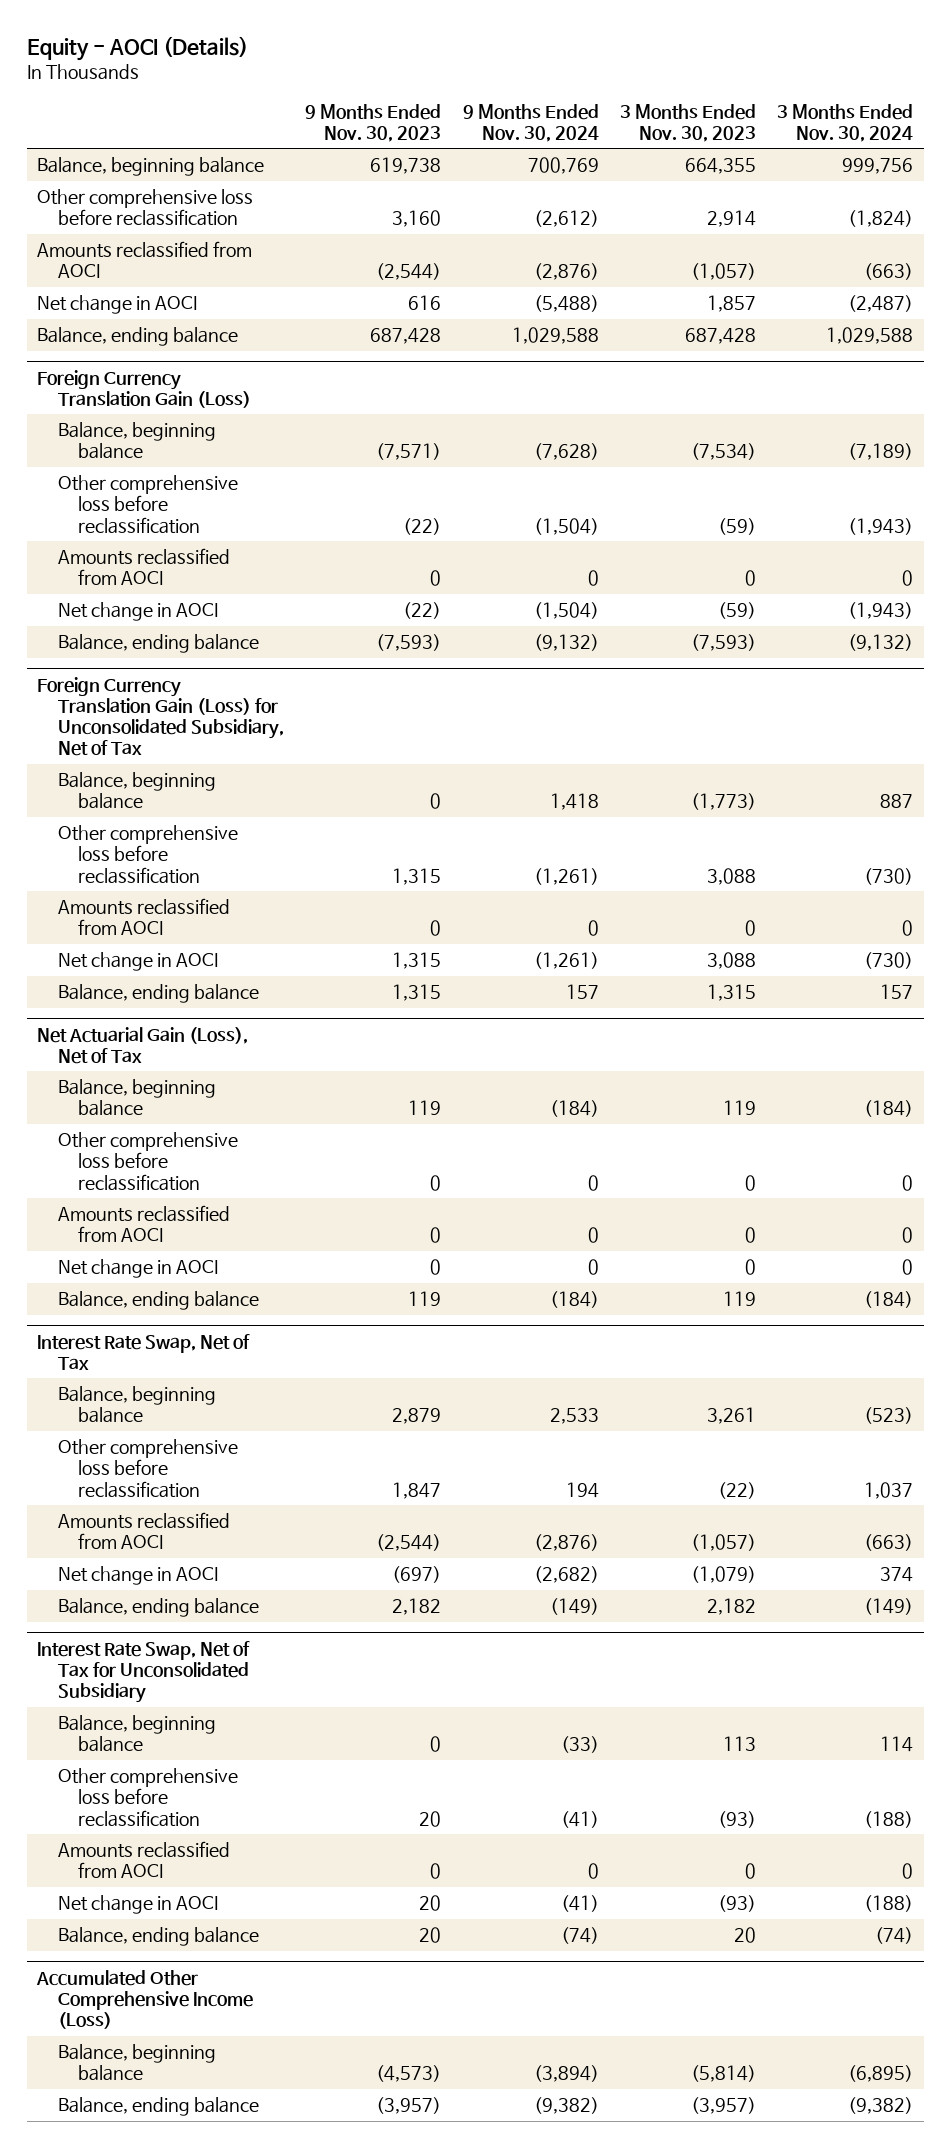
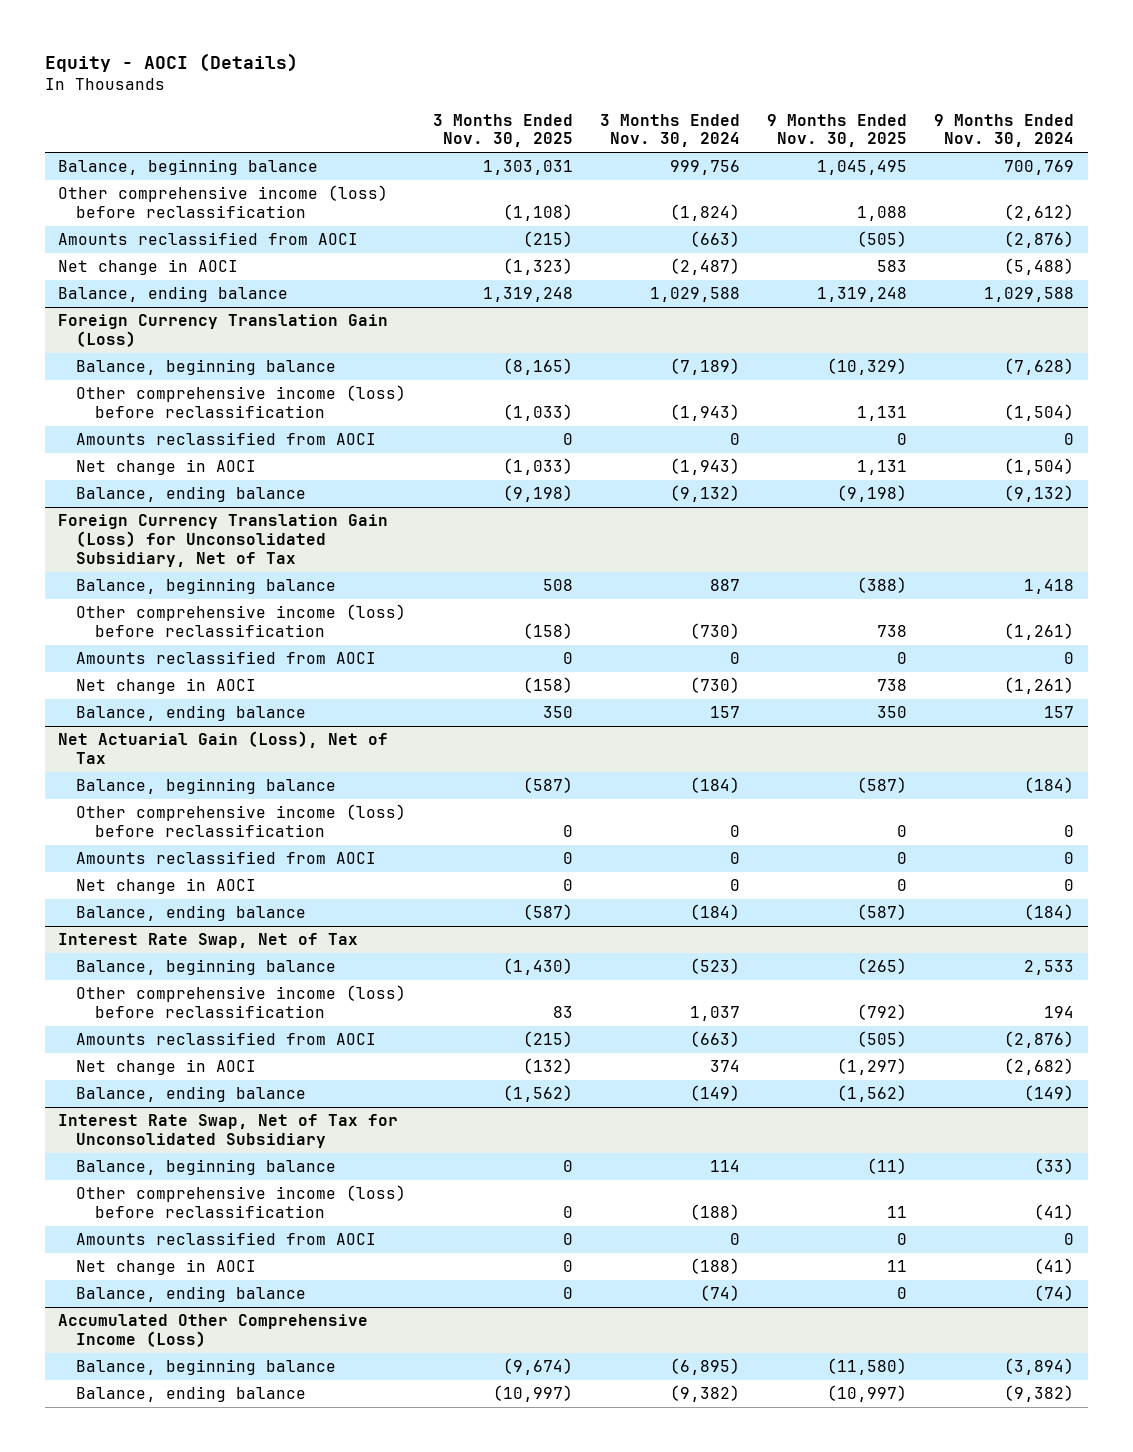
[305,103,442,143] 9 Months Ended Nov. 30, 2023 -> none
[619,103,756,143] 3 Months Ended Nov. 30, 2023 -> none
none -> [433,113,574,148] 3 Months Ended Nov. 30, 2025
none -> [767,113,908,148] 9 Months Ended Nov. 30, 2025
[37,189,254,227] Other comprehensive loss before reclassification -> [58,185,389,219] Other comprehensive income (loss) before reclassification
[57,475,238,534] Other comprehensive loss before reclassification -> [76,385,407,419] Other comprehensive income (loss) before reclassification
[57,825,238,884] Other comprehensive loss before reclassification -> [76,604,407,638] Other comprehensive income (loss) before reclassification
[57,1132,238,1191] Other comprehensive loss before reclassification -> [76,804,407,838] Other comprehensive income (loss) before reclassification
[57,1439,238,1498] Other comprehensive loss before reclassification -> [76,985,407,1019] Other comprehensive income (loss) before reclassification
[57,1768,238,1827] Other comprehensive loss before reclassification -> [76,1185,407,1219] Other comprehensive income (loss) before reclassification

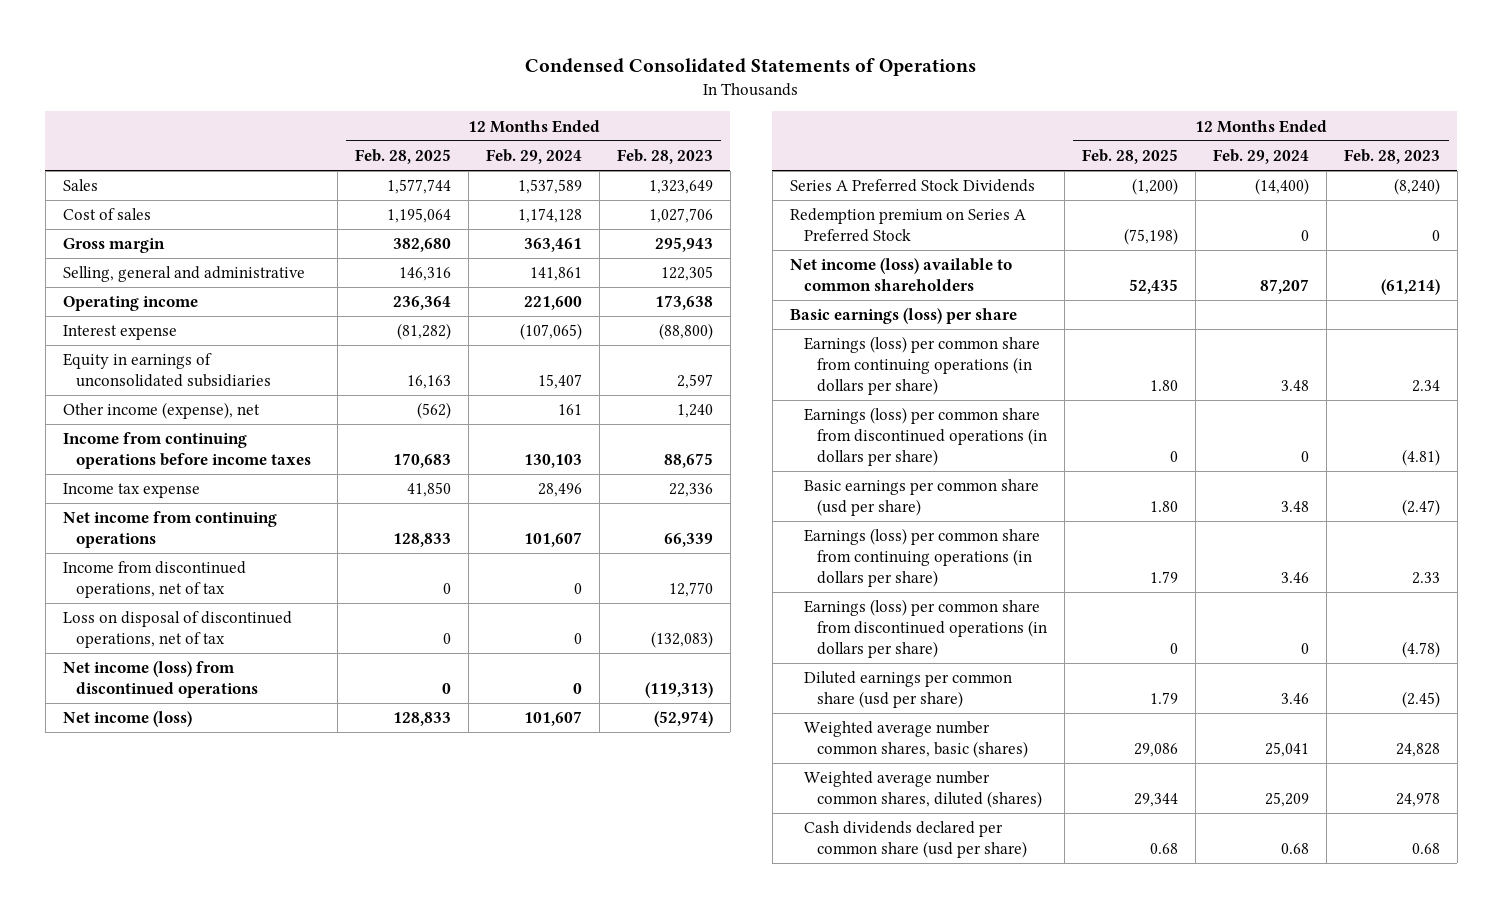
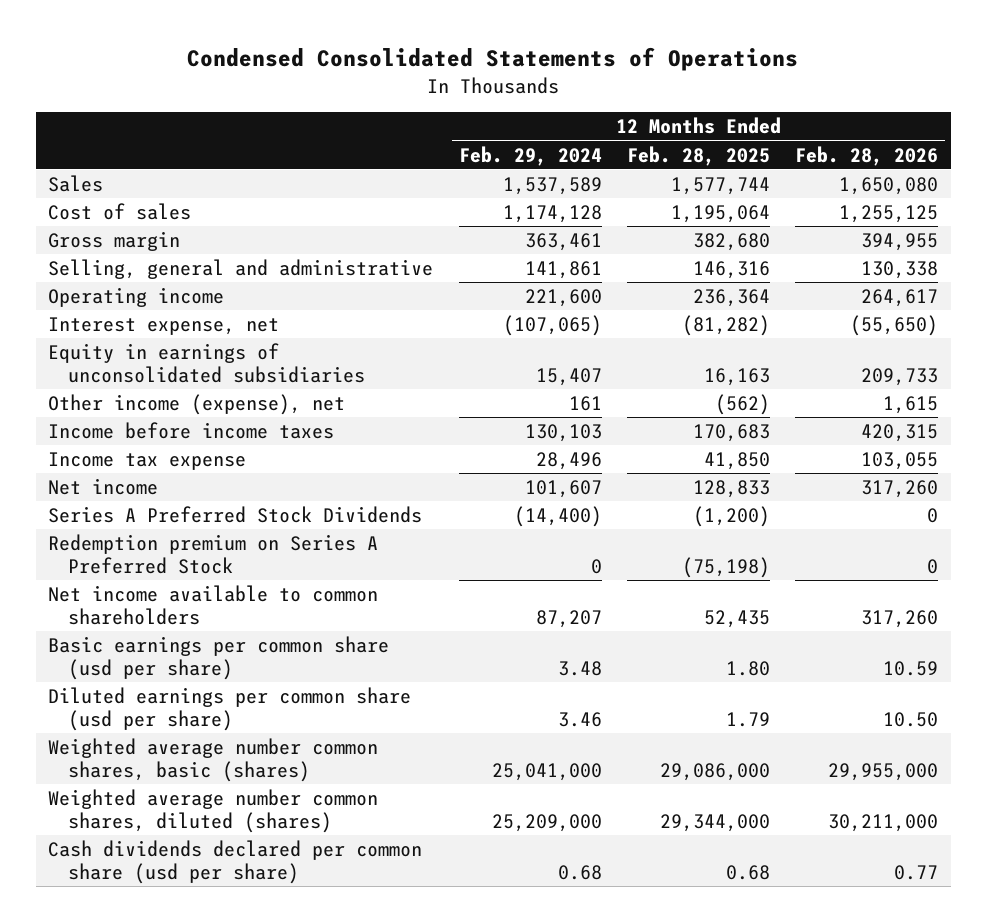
[616,149,713,165] Feb. 28, 2023 -> none
none -> [795,145,939,166] Feb. 28, 2026
[62,325,177,341] Interest expense -> [48,317,280,336] Interest expense, net
[62,432,312,470] Income from continuing operations before income taxes -> [48,422,335,440] Income before income taxes
[62,511,277,549] Net income from continuing operations -> none
[62,561,246,599] Income from discontinued operations, net of tax -> none
[62,611,292,649] Loss on disposal of discontinued operations, net of tax -> none
[62,661,259,699] Net income (loss) from discontinued operations -> none
[62,711,192,728] Net income (loss) -> [48,478,159,496] Net income
[789,308,1017,325] Basic earnings (loss) per share -> none
[803,336,1040,395] Earnings (loss) per common share from continuing operations (in dollars per share) -> none
[803,407,1048,466] Earnings (loss) per common share from discontinued operations (in dollars per share) -> none
[789,258,1012,292] Net income (loss) available to common shareholders -> [48,585,379,625] Net income available to common shareholders
[803,528,1040,587] Earnings (loss) per common share from continuing operations (in dollars per share) -> none
[803,599,1048,658] Earnings (loss) per common share from discontinued operations (in dollars per share) -> none
[1134,743,1179,758] 29,086 -> [660,762,771,781] 29,086,000
[1264,742,1309,758] 25,041 -> [491,762,602,781] 25,041,000
[1134,793,1179,808] 29,344 -> [660,813,771,832] 29,344,000
[1264,792,1309,808] 25,209 -> [491,813,602,832] 25,209,000

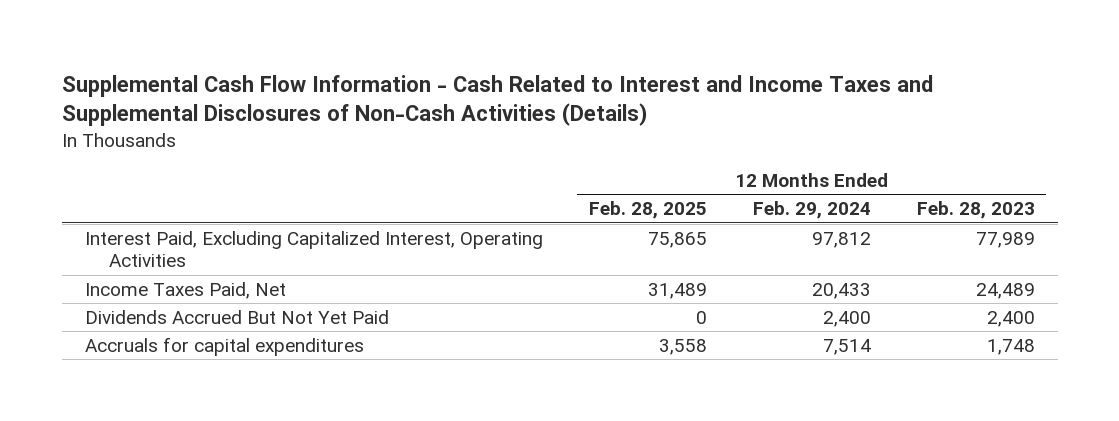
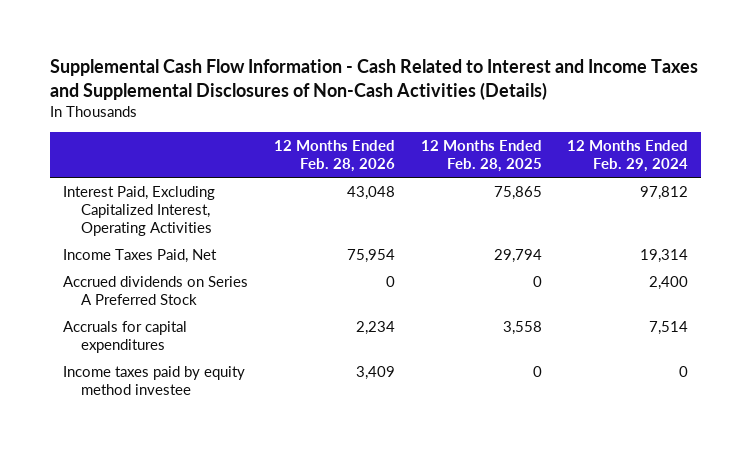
[916,201,1035,220] Feb. 28, 2023 -> none
none -> [273,140,395,172] 12 Months Ended Feb. 28, 2026
[647,282,707,299] 31,489 -> [493,248,542,263] 29,794
[811,282,871,299] 20,433 -> [640,248,689,263] 19,314
[84,309,389,324] Dividends Accrued But Not Yet Paid -> [62,275,248,305] Accrued dividends on Series A Preferred Stock
none -> [62,365,245,395] Income taxes paid by equity method investee

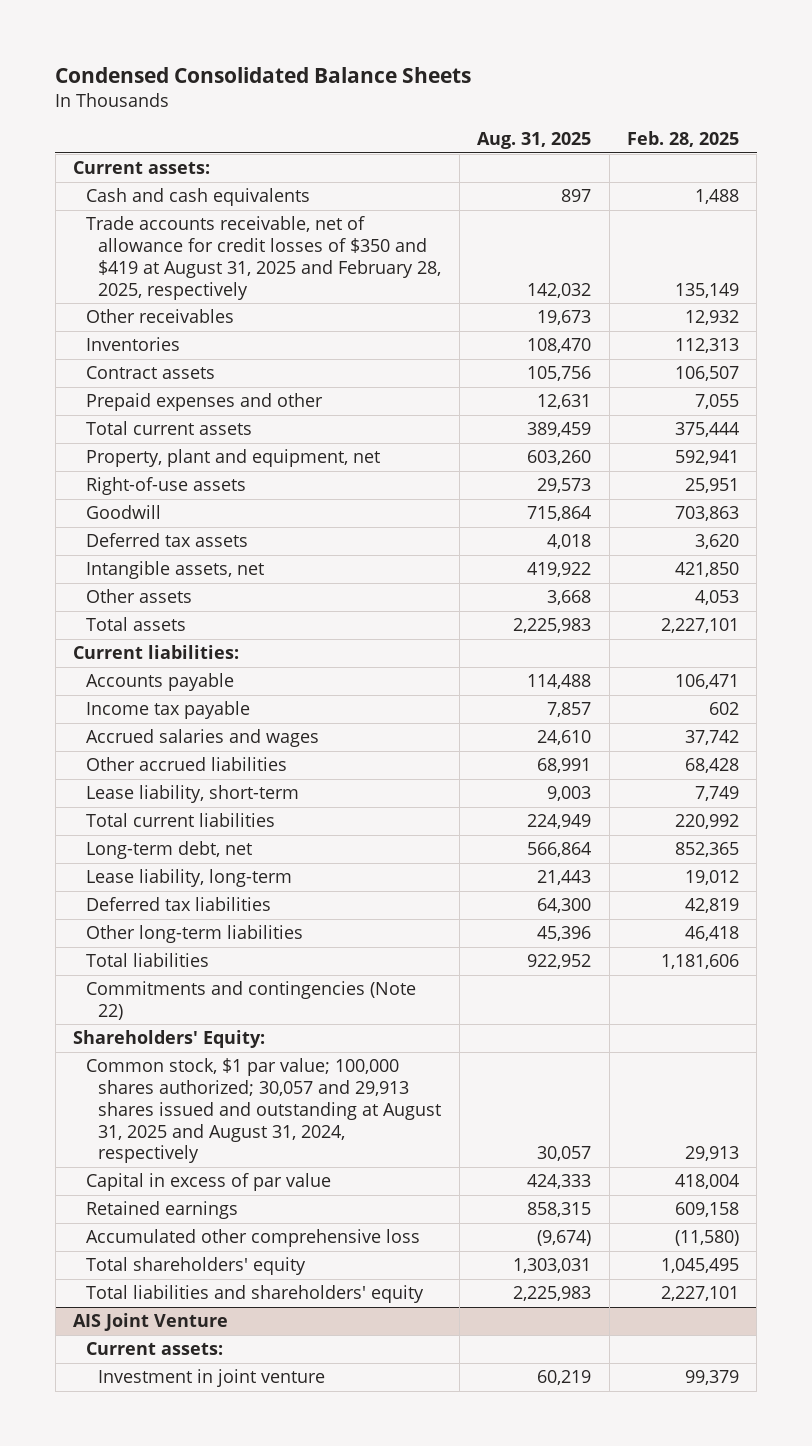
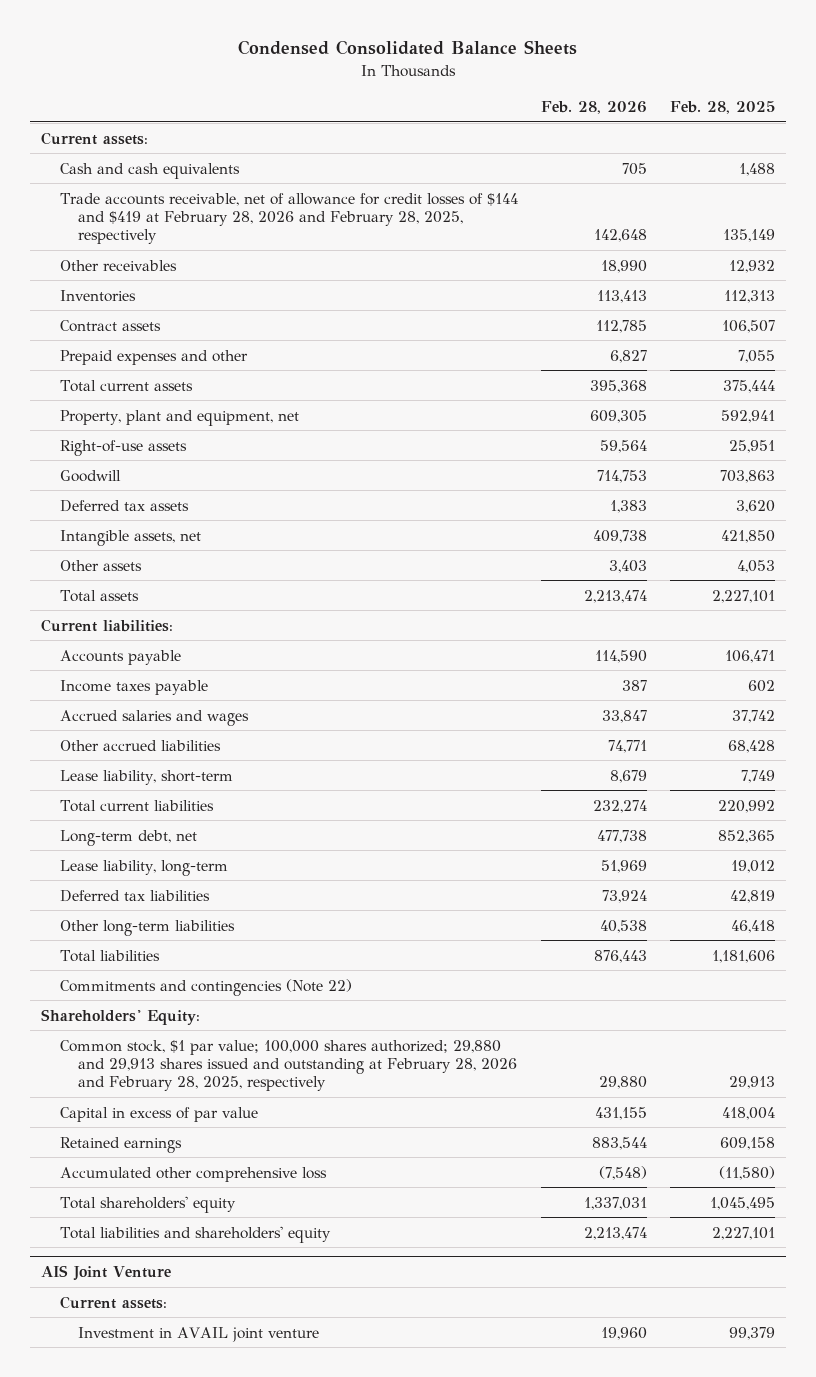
[477,132,592,150] Aug. 31, 2025 -> none
none -> [540,100,647,114] Feb. 28, 2026
[85,216,442,300] Trade accounts receivable, net of allowance for credit losses of $350 and $419 at August 31, 2025 and February 28, 2025, respectively -> [59,192,518,245] Trade accounts receivable, net of allowance for credit losses of $144 and $419 at February 28, 2026 and February 28, 2025, respectively
[85,701,250,720] Income tax payable -> [59,679,208,695] Income taxes payable
[85,1058,442,1164] Common stock, $1 par value; 100,000 shares authorized; 30,057 and 29,913 shares issued and outstanding at August 31, 2025 and August 31, 2024, respectively -> [59,1039,517,1092] Common stock, $1 par value; 100,000 shares authorized; 29,880 and 29,913 shares issued and outstanding at February 28, 2026 and February 28, 2025, respectively
[98,1369,326,1388] Investment in joint venture -> [77,1326,319,1342] Investment in AVAIL joint venture

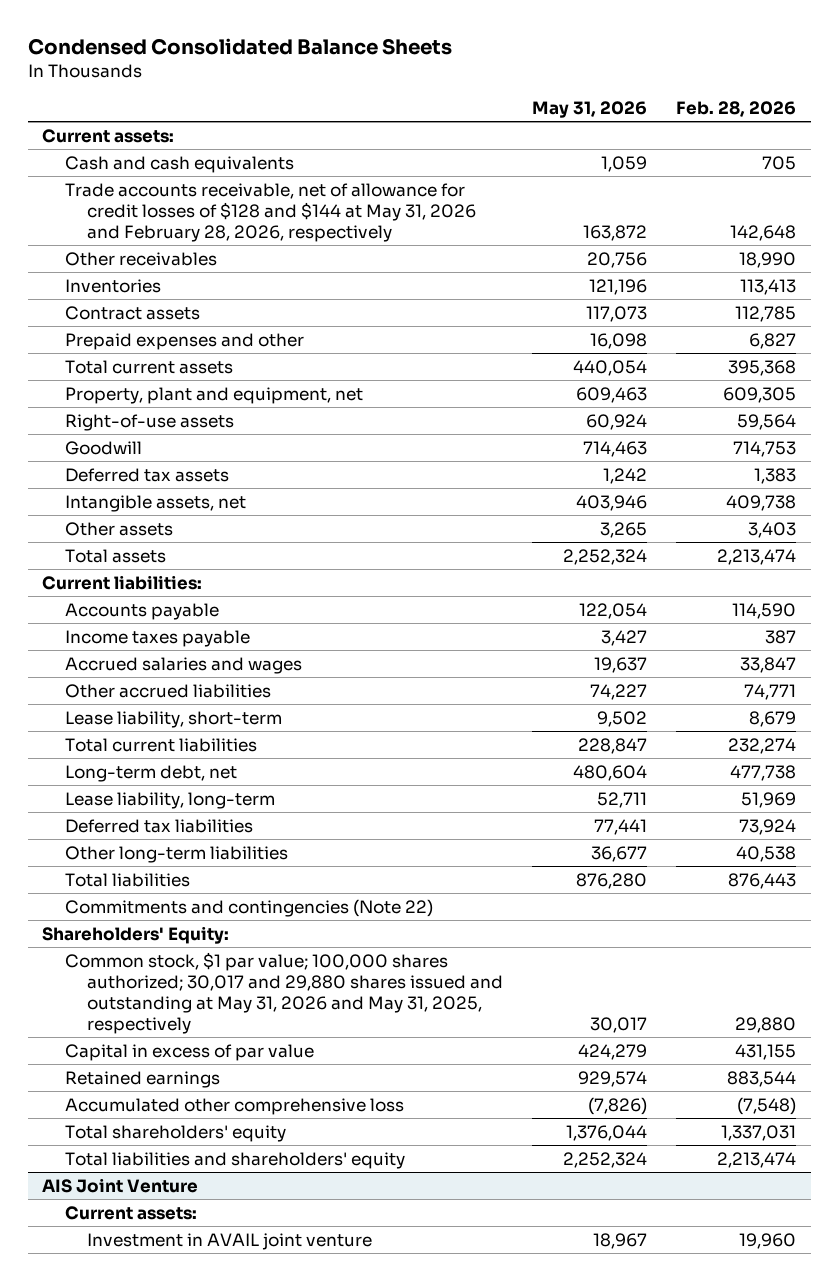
[669,100,775,114] Feb. 28, 2025 -> none
none -> [532,101,648,119] May 31, 2026
[59,192,518,245] Trade accounts receivable, net of allowance for credit losses of $144 and $419 at February 28, 2026 and February 28, 2025, respectively -> [64,182,476,242] Trade accounts receivable, net of allowance for credit losses of $128 and $144 at May 31, 2026 and February 28, 2026, respectively
[59,1039,517,1092] Common stock, $1 par value; 100,000 shares authorized; 29,880 and 29,913 shares issued and outstanding at February 28, 2026 and February 28, 2025, respectively -> [64,951,503,1034] Common stock, $1 par value; 100,000 shares authorized; 30,017 and 29,880 shares issued and outstanding at May 31, 2026 and May 31, 2025, respectively

